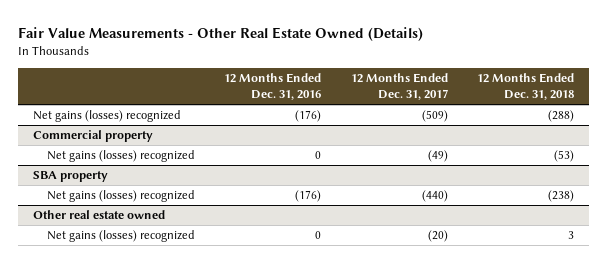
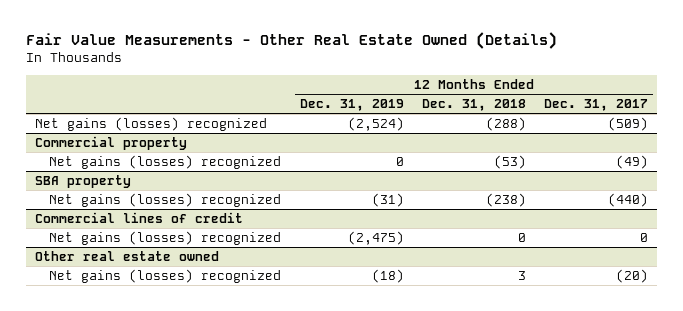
[224,72,322,101] 12 Months Ended Dec. 31, 2016 -> none
none -> [299,99,404,112] Dec. 31, 2019
none -> [34,211,243,223] Commercial lines of credit
none -> [49,230,282,245] Net gains (losses) recognized

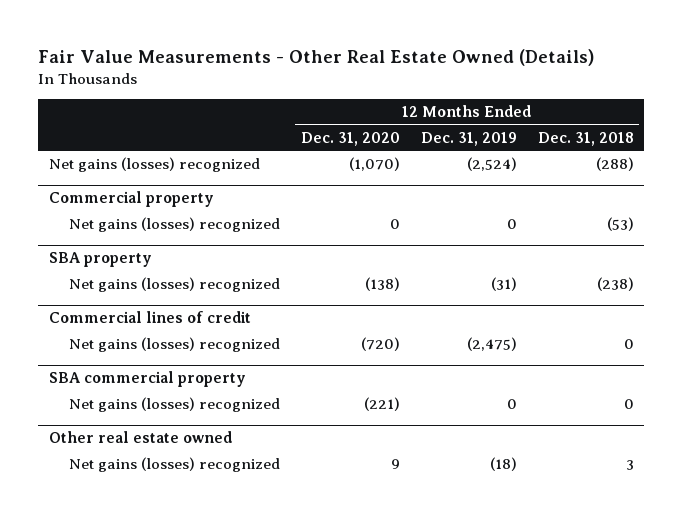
[544,99,649,112] Dec. 31, 2017 -> none
none -> [300,131,400,146] Dec. 31, 2020
none -> [48,371,246,388] SBA commercial property
none -> [68,397,280,413] Net gains (losses) recognized

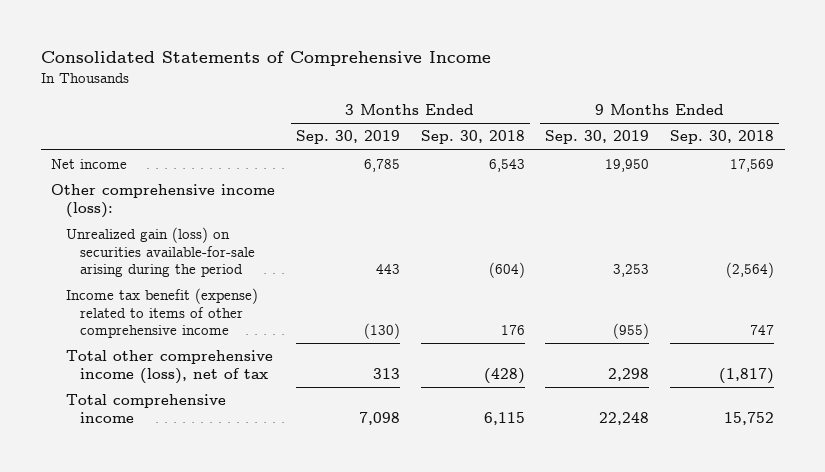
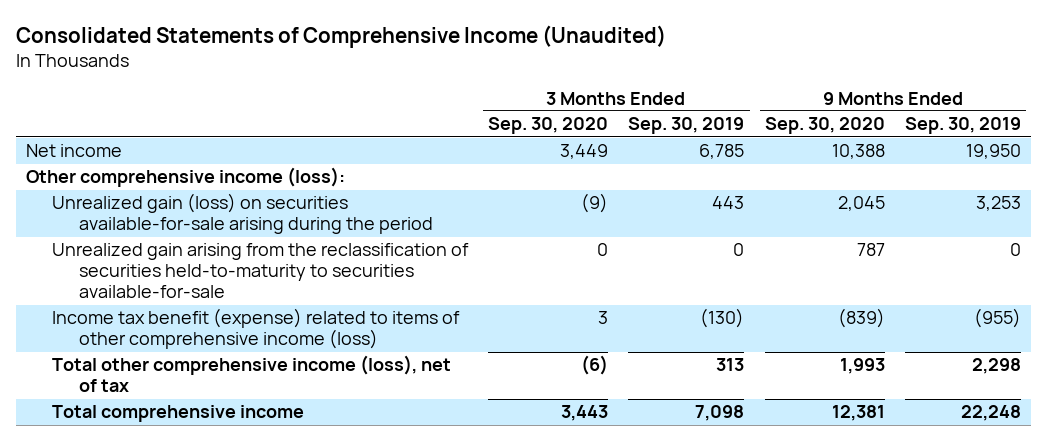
[40,51,491,67] Consolidated Statements of Comprehensive Income -> [15,25,666,49] Consolidated Statements of Comprehensive Income (Unaudited)
[420,130,525,145] Sep. 30, 2018 -> none
[670,130,775,145] Sep. 30, 2018 -> none
none -> [488,117,609,135] Sep. 30, 2020
none -> [764,117,885,135] Sep. 30, 2020
none -> [52,243,470,299] Unrealized gain arising from the reclassification of securities held-to-maturity to securities available-for-sale
[65,288,258,339] Income tax benefit (expense) related to items of other comprehensive income -> [52,308,461,350] Income tax benefit (expense) related to items of other comprehensive income (loss)

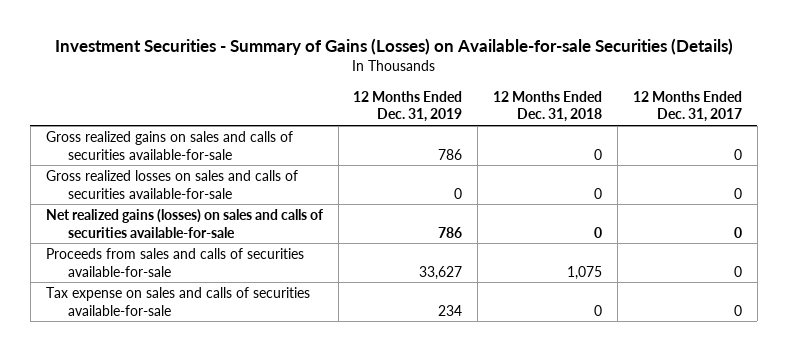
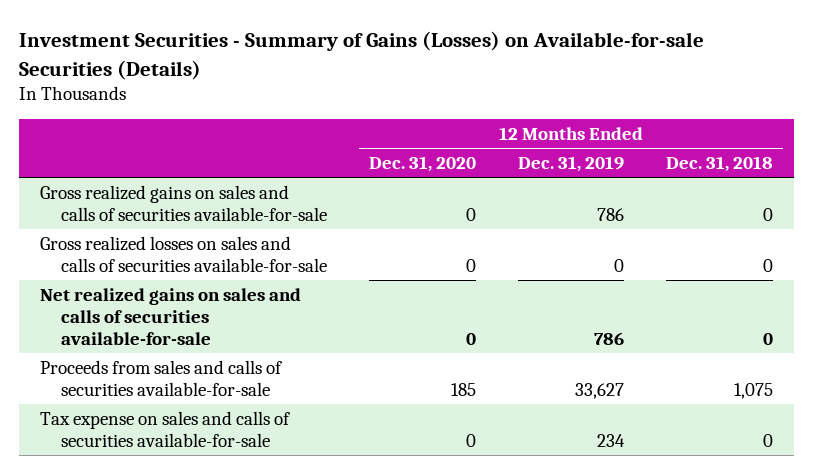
[632,90,742,123] 12 Months Ended Dec. 31, 2017 -> none
none -> [369,155,477,172] Dec. 31, 2020
[45,208,323,238] Net realized gains (losses) on sales and calls of securities available-for-sale -> [39,287,301,346] Net realized gains on sales and calls of securities available-for-sale

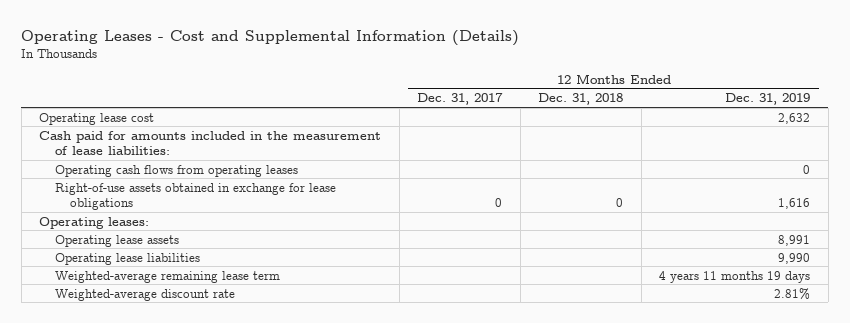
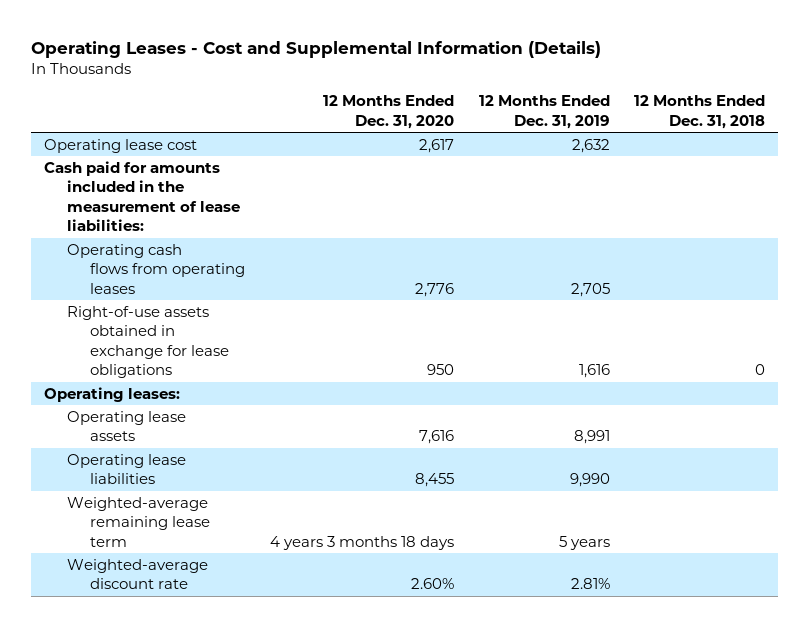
[417,93,504,106] Dec. 31, 2017 -> none
none -> [322,95,454,129] 12 Months Ended Dec. 31, 2020
[803,164,811,174] 0 -> [570,282,610,297] 2,705
[659,270,811,283] 4 years 11 months 19 days -> [558,535,610,550] 5 years

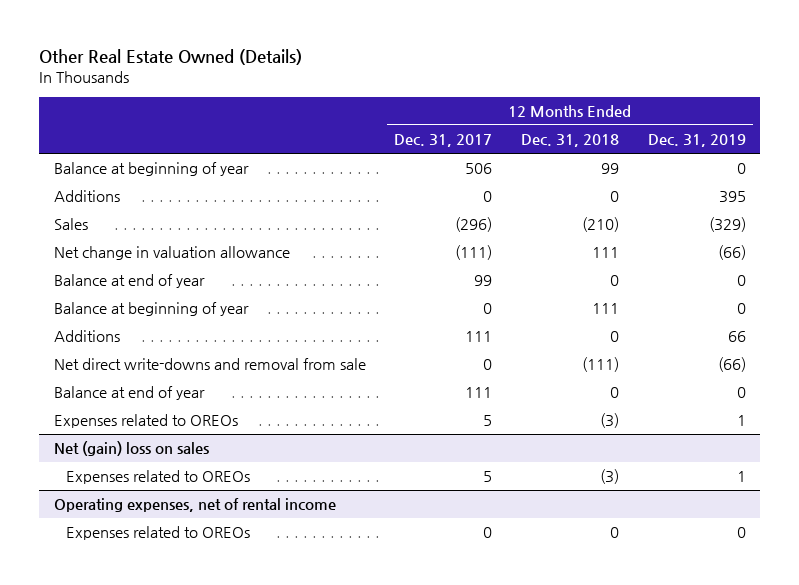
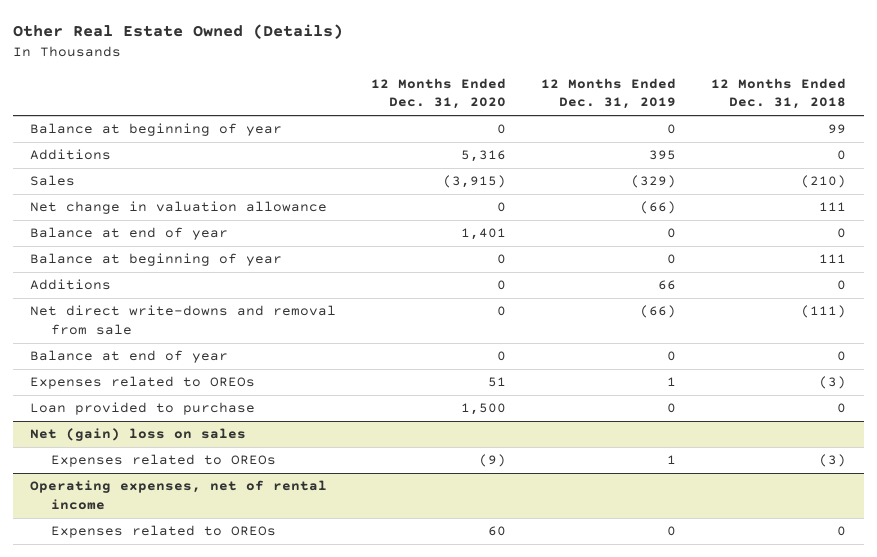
[394,134,493,148] Dec. 31, 2017 -> none
none -> [371,77,507,110] 12 Months Ended Dec. 31, 2020
none -> [30,402,256,416] Loan provided to purchase

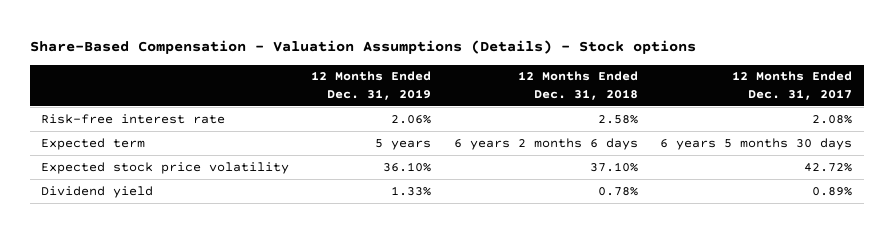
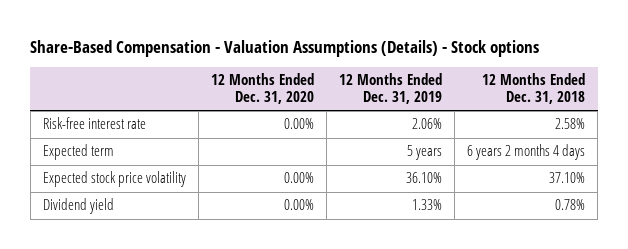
[732,71,853,100] 12 Months Ended Dec. 31, 2017 -> none
none -> [211,73,315,105] 12 Months Ended Dec. 31, 2020
[453,137,638,150] 6 years 2 months 6 days -> [467,144,586,161] 6 years 2 months 4 days

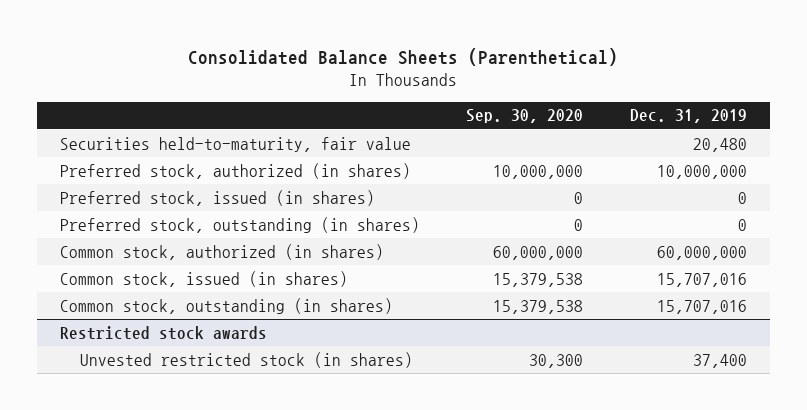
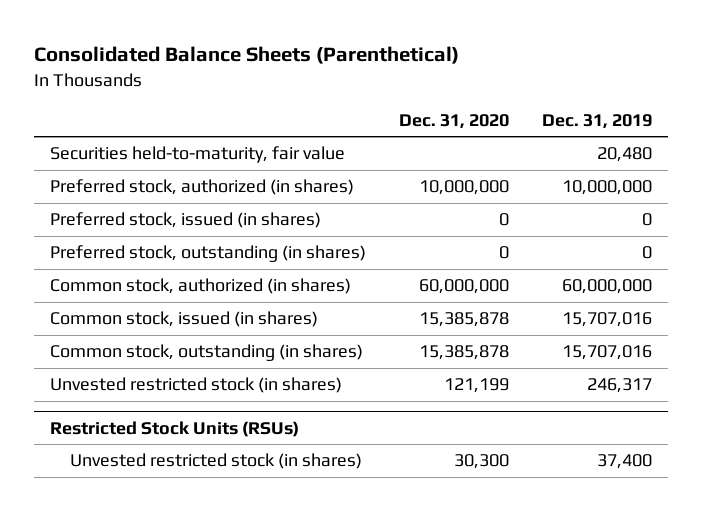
[466,109,584,124] Sep. 30, 2020 -> none
none -> [398,113,509,129] Dec. 31, 2020
none -> [50,377,343,394] Unvested restricted stock (in shares)
[60,325,268,340] Restricted stock awards -> [50,420,300,437] Restricted Stock Units (RSUs)

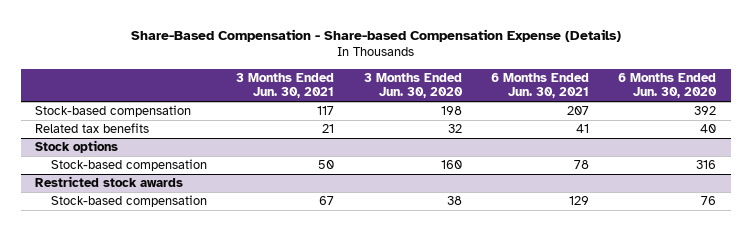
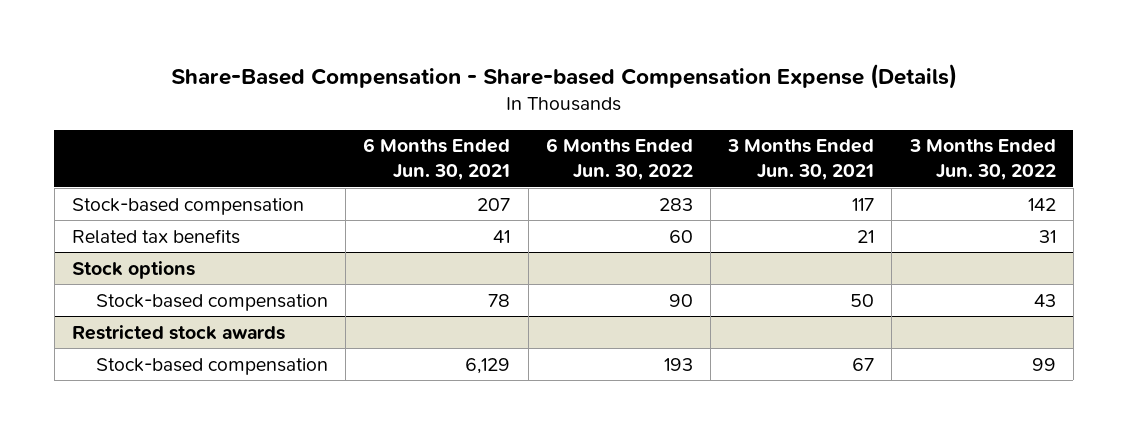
[363,72,463,99] 3 Months Ended Jun. 30, 2020 -> none
[618,72,718,99] 6 Months Ended Jun. 30, 2020 -> none
none -> [545,138,693,181] 6 Months Ended Jun. 30, 2022
none -> [908,139,1056,181] 3 Months Ended Jun. 30, 2022
[569,196,590,206] 129 -> [465,357,511,374] 6,129

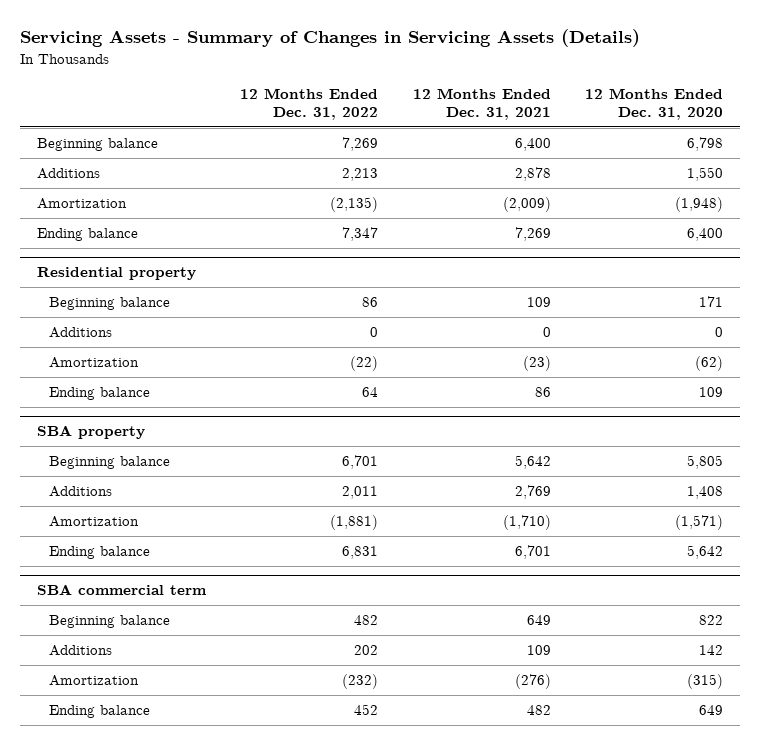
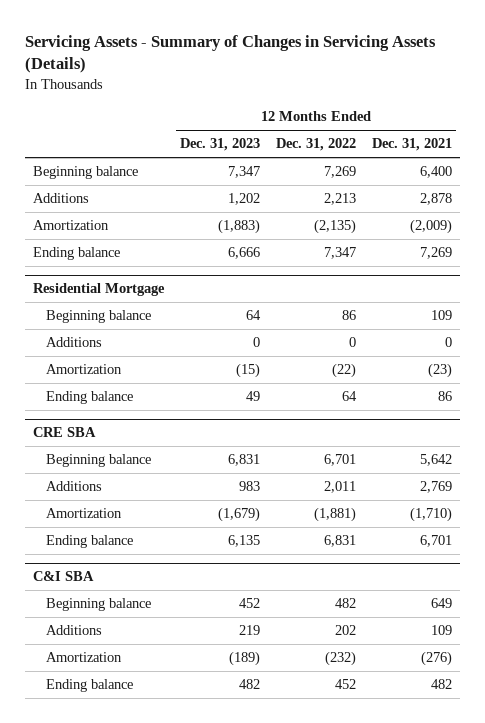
[585,87,724,121] 12 Months Ended Dec. 31, 2020 -> none
none -> [180,138,261,152] Dec. 31, 2023
[36,267,196,281] Residential property -> none
none -> [32,283,165,297] Residential Mortgage
[36,425,145,440] SBA property -> [32,427,96,438] CRE SBA
[36,584,207,596] SBA commercial term -> [32,571,94,582] C&I SBA

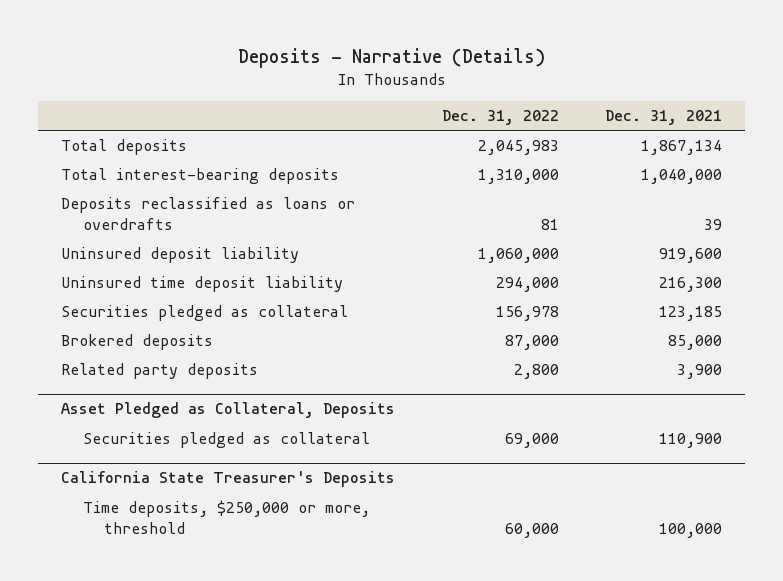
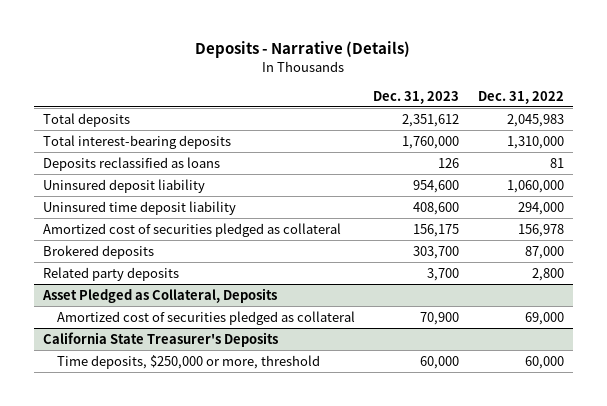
[605,110,723,126] Dec. 31, 2021 -> none
none -> [373,90,460,104] Dec. 31, 2023
[61,197,356,230] Deposits reclassified as loans or overdrafts -> [42,156,220,171] Deposits reclassified as loans
[61,305,349,322] Securities pledged as collateral -> [42,222,341,237] Amortized cost of securities pledged as collateral
[82,432,370,449] Securities pledged as collateral -> [57,310,356,325] Amortized cost of securities pledged as collateral

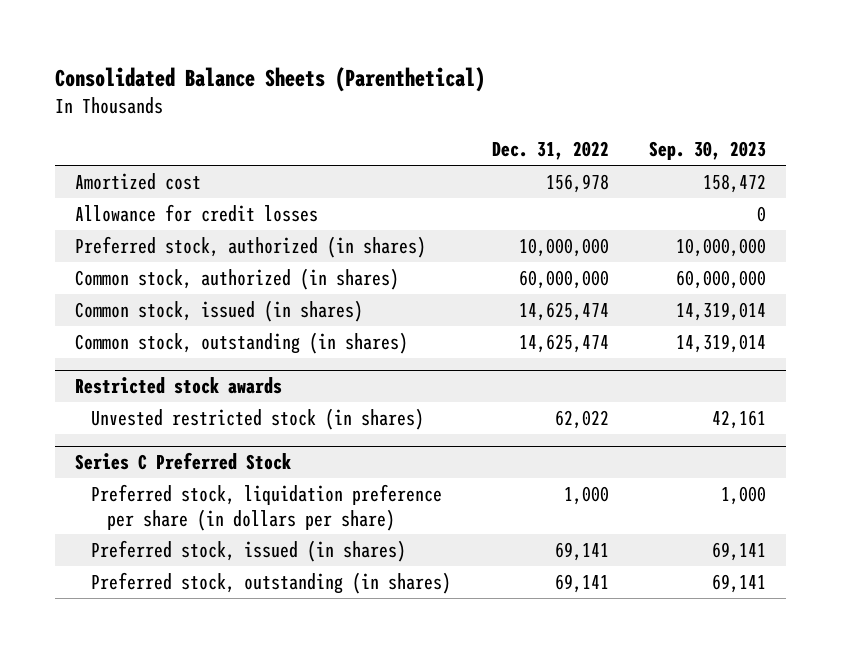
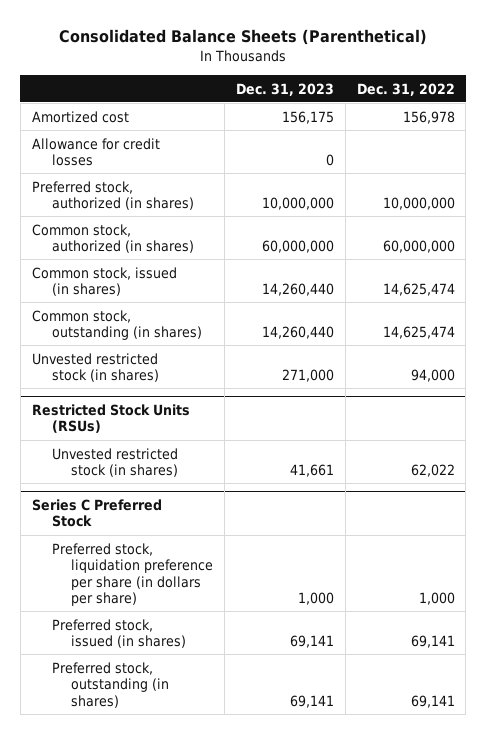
[649,141,767,161] Sep. 30, 2023 -> none
none -> [235,82,334,96] Dec. 31, 2023
none -> [31,352,159,383] Unvested restricted stock (in shares)
[75,377,283,395] Restricted stock awards -> [31,403,190,434] Restricted Stock Units (RSUs)

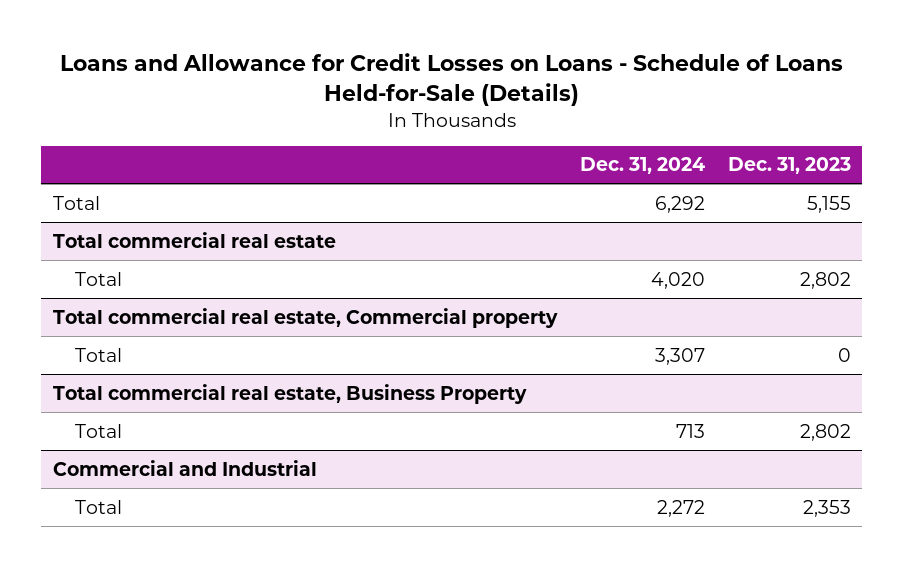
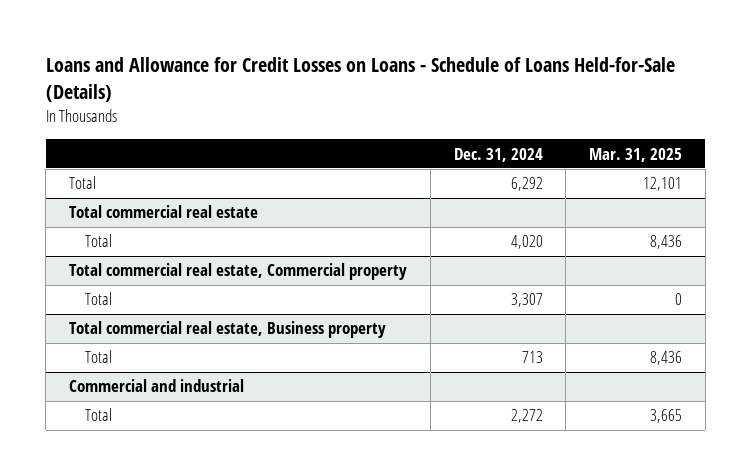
[727,157,851,175] Dec. 31, 2023 -> none
none -> [589,147,683,162] Mar. 31, 2025
[52,383,527,404] Total commercial real estate, Business Property -> [69,321,387,339] Total commercial real estate, Business property
[52,459,317,476] Commercial and Industrial -> [69,379,245,393] Commercial and industrial

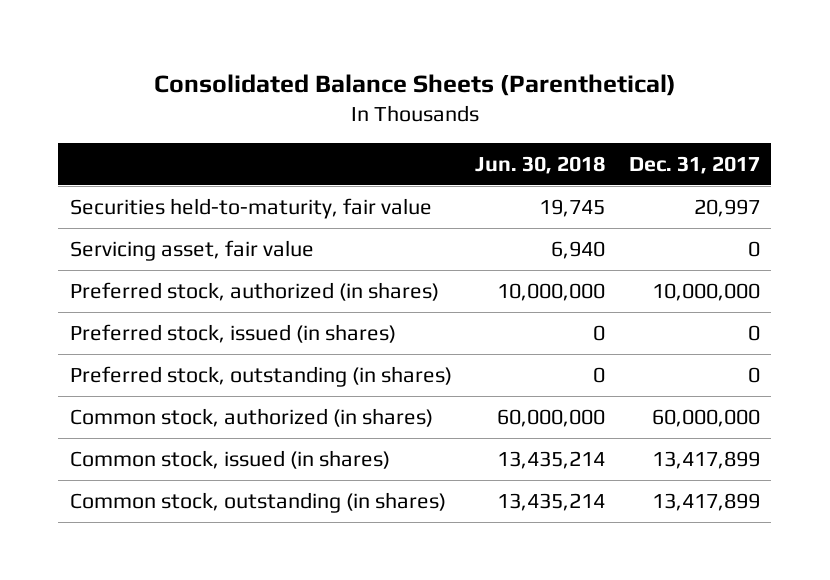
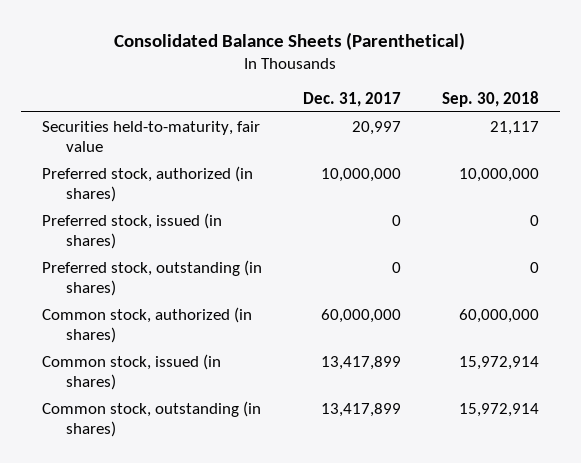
[475,155,606,174] Jun. 30, 2018 -> none
none -> [442,91,540,108] Sep. 30, 2018
[70,240,315,262] Servicing asset, fair value -> none

